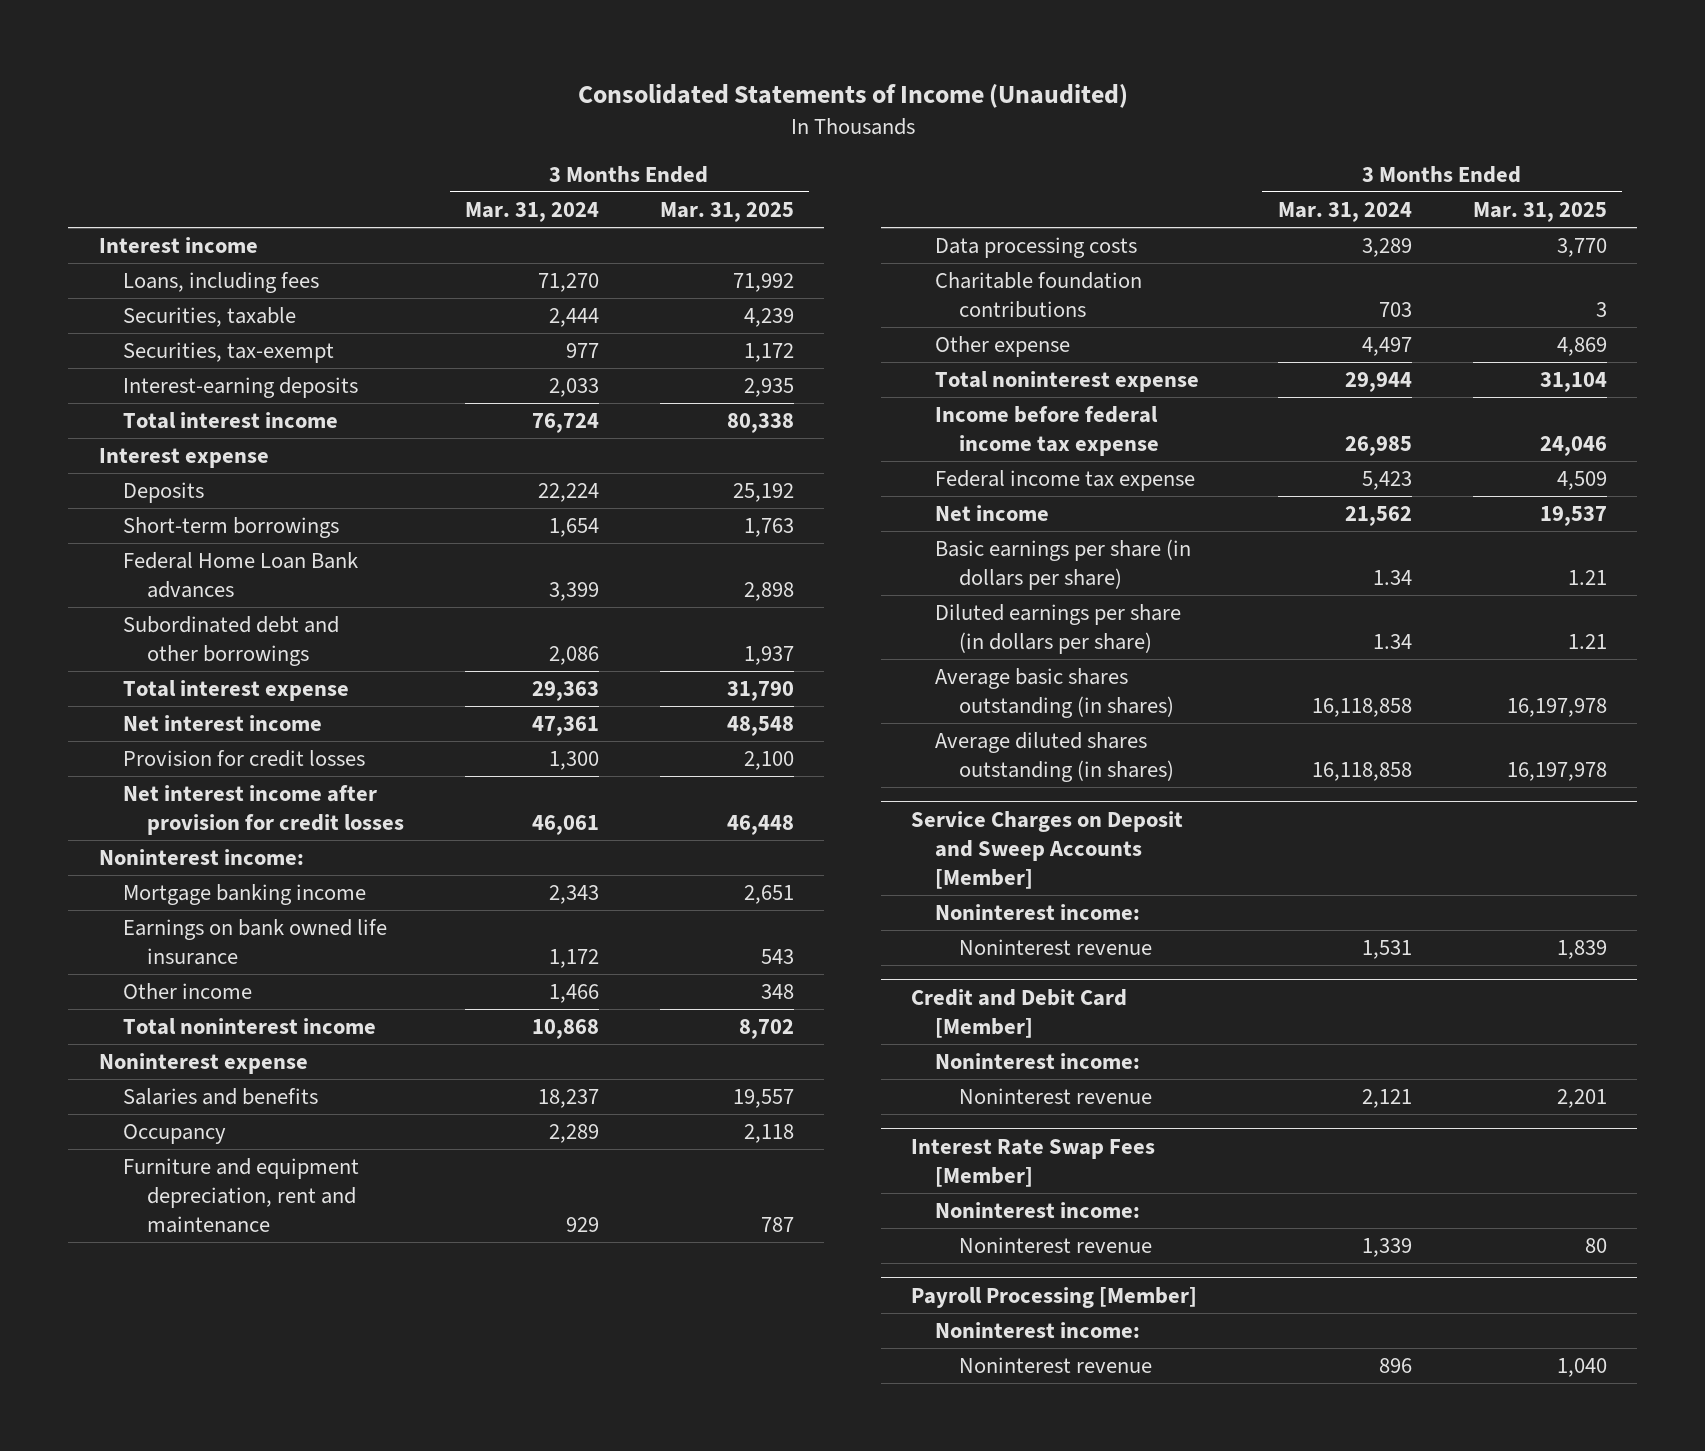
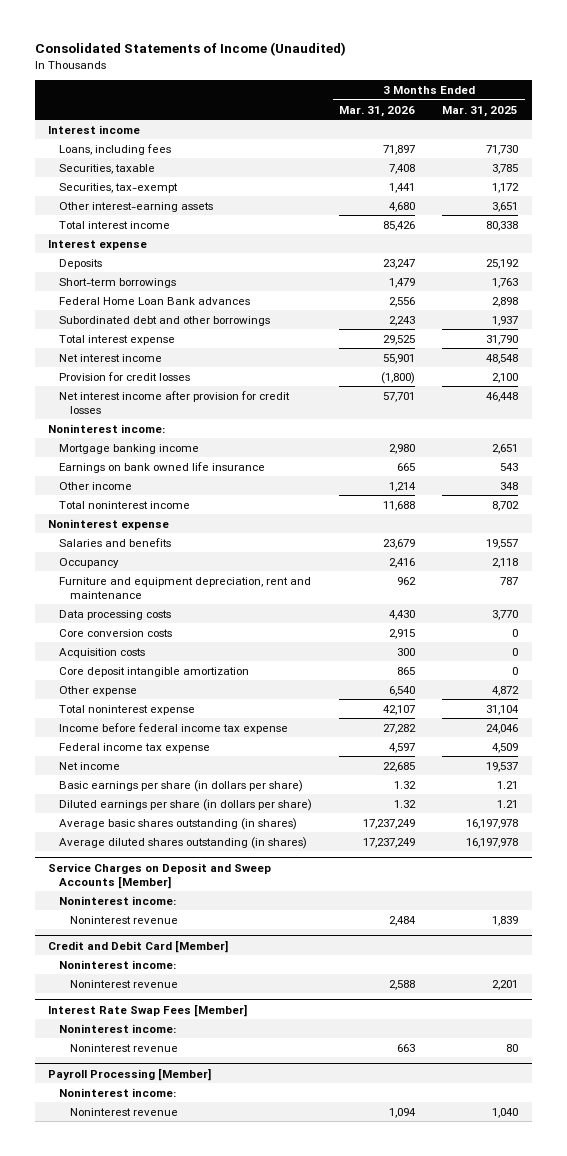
[464,201,599,222] Mar. 31, 2024 -> none
none -> [339,105,416,117] Mar. 31, 2026
[732,273,794,293] 71,992 -> [486,144,519,155] 71,730
[743,308,794,328] 4,239 -> [492,163,519,174] 3,785
[122,377,358,399] Interest-earning deposits -> [59,201,214,212] Other interest-earning assets
[743,378,794,398] 2,935 -> [492,201,519,212] 3,651
[935,272,1143,319] Charitable foundation contributions -> none
none -> [59,628,173,637] Core conversion costs
none -> [59,647,146,658] Acquisition costs
none -> [59,666,250,677] Core deposit intangible amortization
[1556,337,1607,357] 4,869 -> [492,685,520,696] 4,872

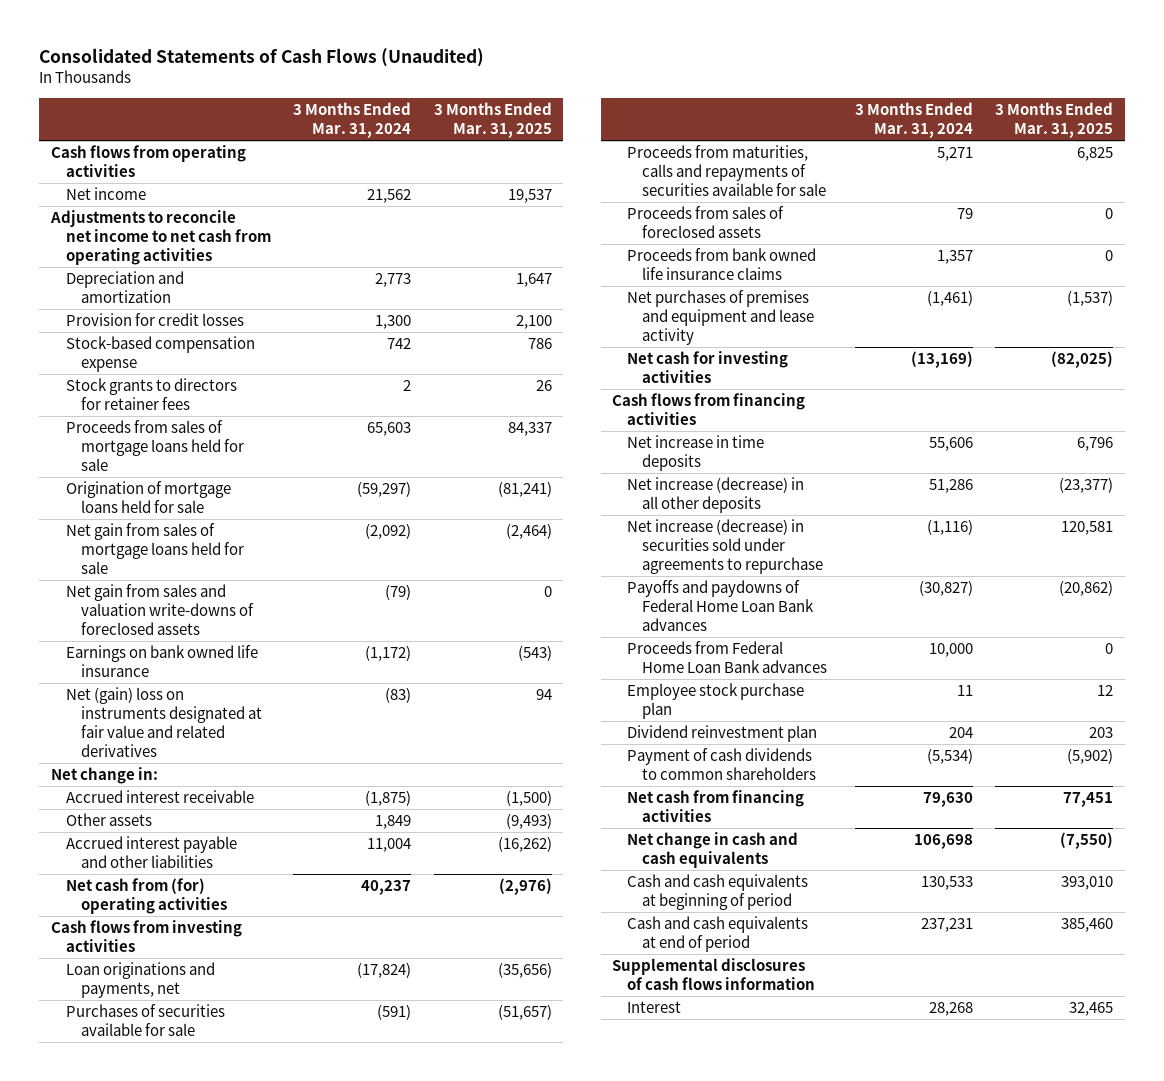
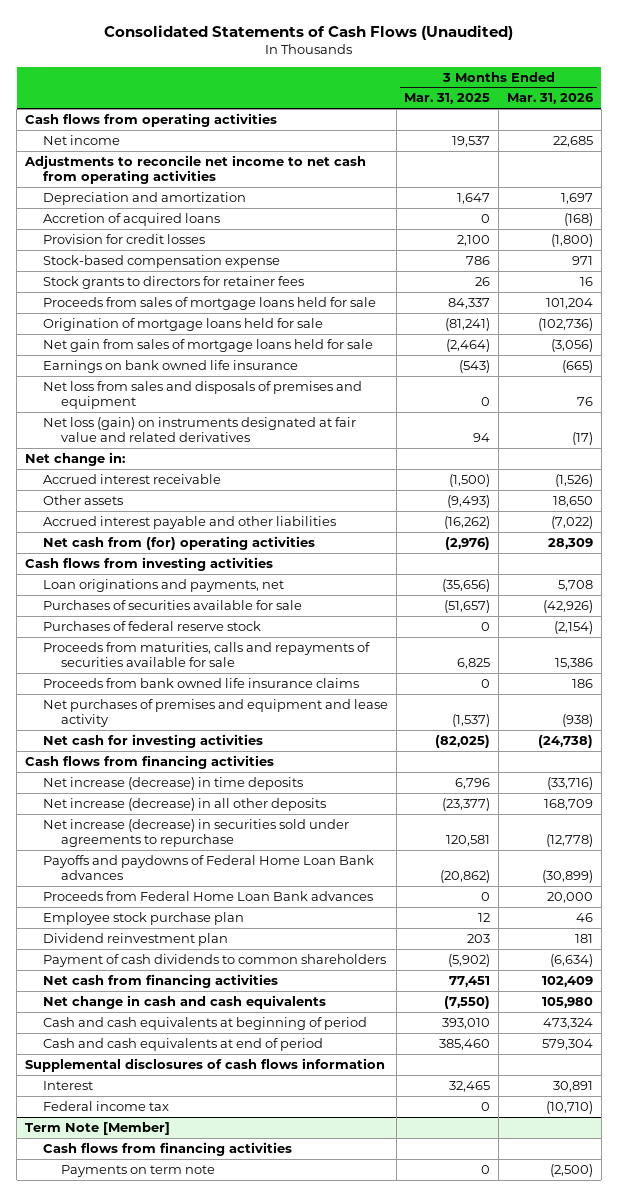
[293,102,412,139] 3 Months Ended Mar. 31, 2024 -> none
none -> [506,93,594,105] Mar. 31, 2026
none -> [42,212,220,226] Accretion of acquired loans
[65,584,254,635] Net gain from sales and valuation write-downs of foreclosed assets -> none
none -> [42,380,362,409] Net loss from sales and disposals of premises and equipment
[65,687,262,757] Net (gain) loss on instruments designated at fair value and related derivatives -> [42,416,356,442] Net loss (gain) on instruments designated at fair value and related derivatives
none -> [42,620,261,631] Purchases of federal reserve stock
[627,206,785,239] Proceeds from sales of foreclosed assets -> none
[627,435,765,472] Net increase in time deposits -> [42,776,303,790] Net increase (decrease) in time deposits
none -> [42,1100,169,1111] Federal income tax
none -> [24,1121,170,1135] Term Note [Member]
none -> [42,1141,292,1156] Cash flows from financing activities
none -> [61,1164,216,1177] Payments on term note

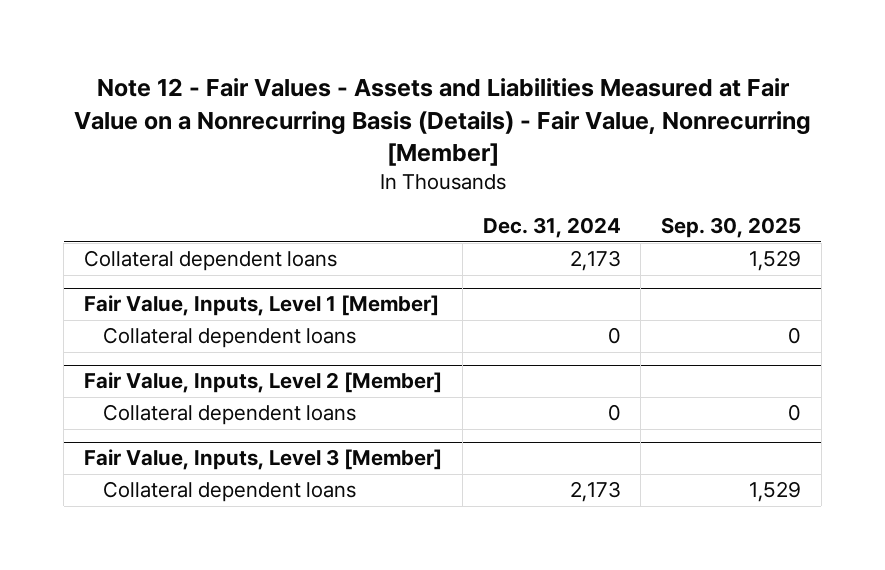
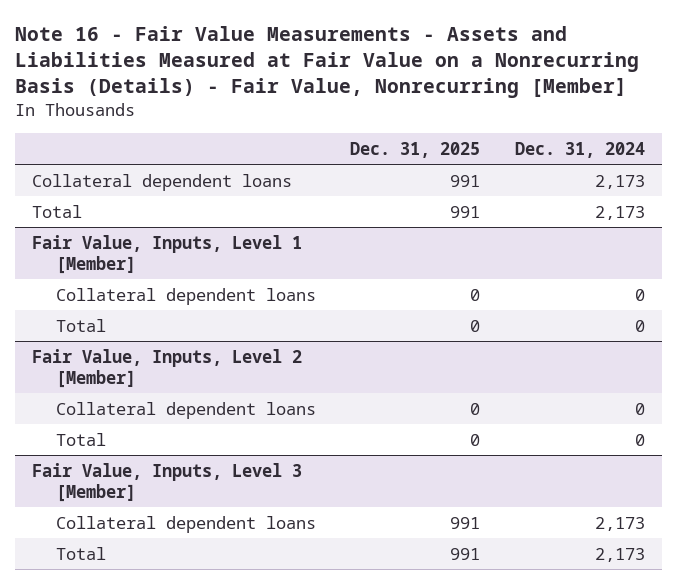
[73,78,811,166] Note 12 - Fair Values - Assets and Liabilities Measured at Fair Value on a Nonrecurring Basis (Details) - Fair Value, Nonrecurring [Member] -> [14,25,639,99] Note 16 - Fair Value Measurements - Assets and Liabilities Measured at Fair Value on a Nonrecurring Basis (Details) - Fair Value, Nonrecurring [Member]
[661,217,802,239] Sep. 30, 2025 -> none
none -> [350,141,481,158] Dec. 31, 2025
none -> [31,204,82,218] Total
none -> [55,318,106,332] Total
none -> [55,432,106,446] Total
none -> [55,546,106,560] Total

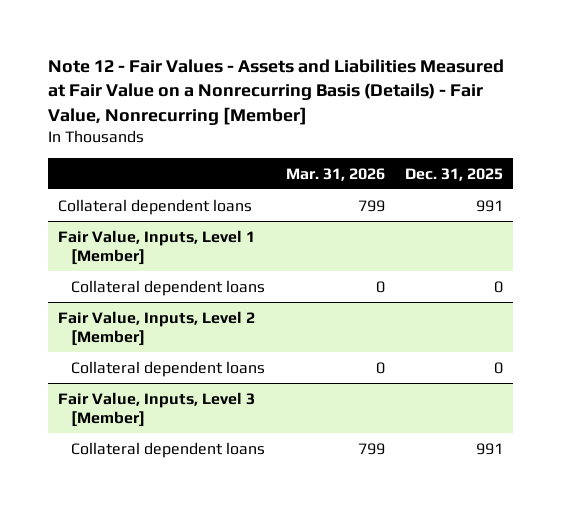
[14,25,639,99] Note 16 - Fair Value Measurements - Assets and Liabilities Measured at Fair Value on a Nonrecurring Basis (Details) - Fair Value, Nonrecurring [Member] -> [47,58,504,125] Note 12 - Fair Values - Assets and Liabilities Measured at Fair Value on a Nonrecurring Basis (Details) - Fair Value, Nonrecurring [Member]
[514,141,645,158] Dec. 31, 2024 -> none
none -> [285,167,385,181] Mar. 31, 2026
[31,204,82,218] Total -> none
[55,318,106,332] Total -> none
[55,432,106,446] Total -> none
[55,546,106,560] Total -> none

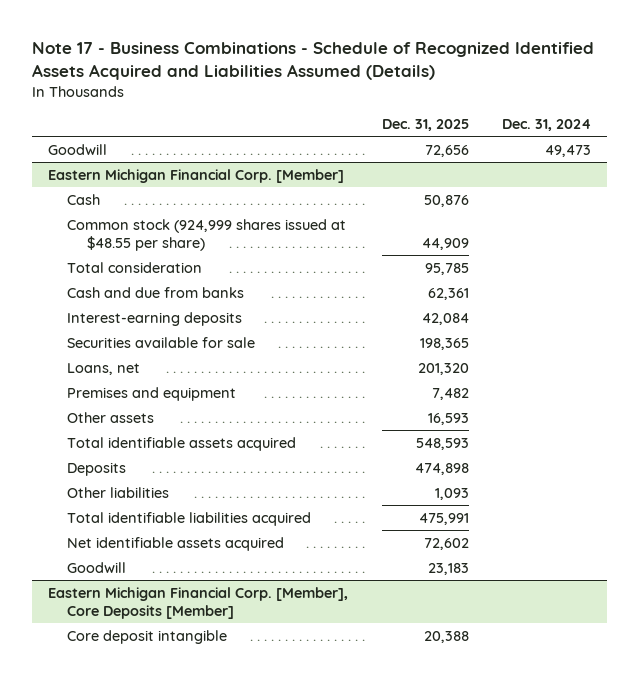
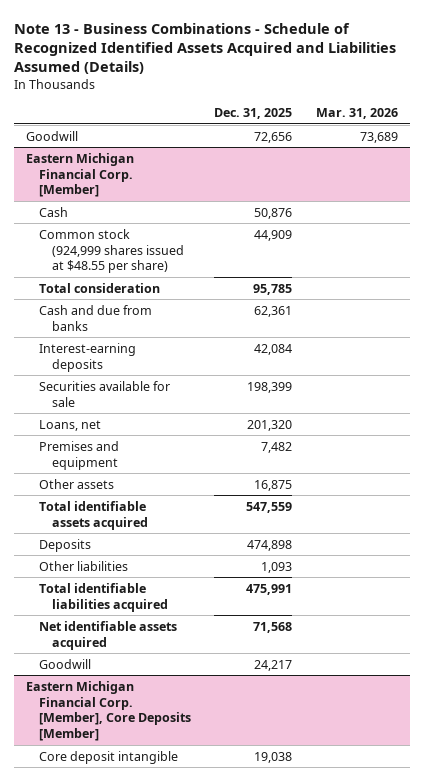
[31,42,594,81] Note 17 - Business Combinations - Schedule of Recognized Identified Assets Acquired and Liabilities Assumed (Details) -> [14,22,397,75] Note 13 - Business Combinations - Schedule of Recognized Identified Assets Acquired and Liabilities Assumed (Details)
[501,119,591,132] Dec. 31, 2024 -> none
none -> [315,108,398,120] Mar. 31, 2026
[419,337,469,350] 198,365 -> [247,381,293,393] 198,399
[427,412,469,425] 16,593 -> [254,479,293,491] 16,875
[415,437,469,450] 548,593 -> [246,501,293,513] 547,559
[423,537,469,550] 72,602 -> [253,621,293,633] 71,568
[427,562,469,575] 23,183 -> [254,659,293,671] 24,217
[423,630,469,643] 20,388 -> [254,751,293,763] 19,038

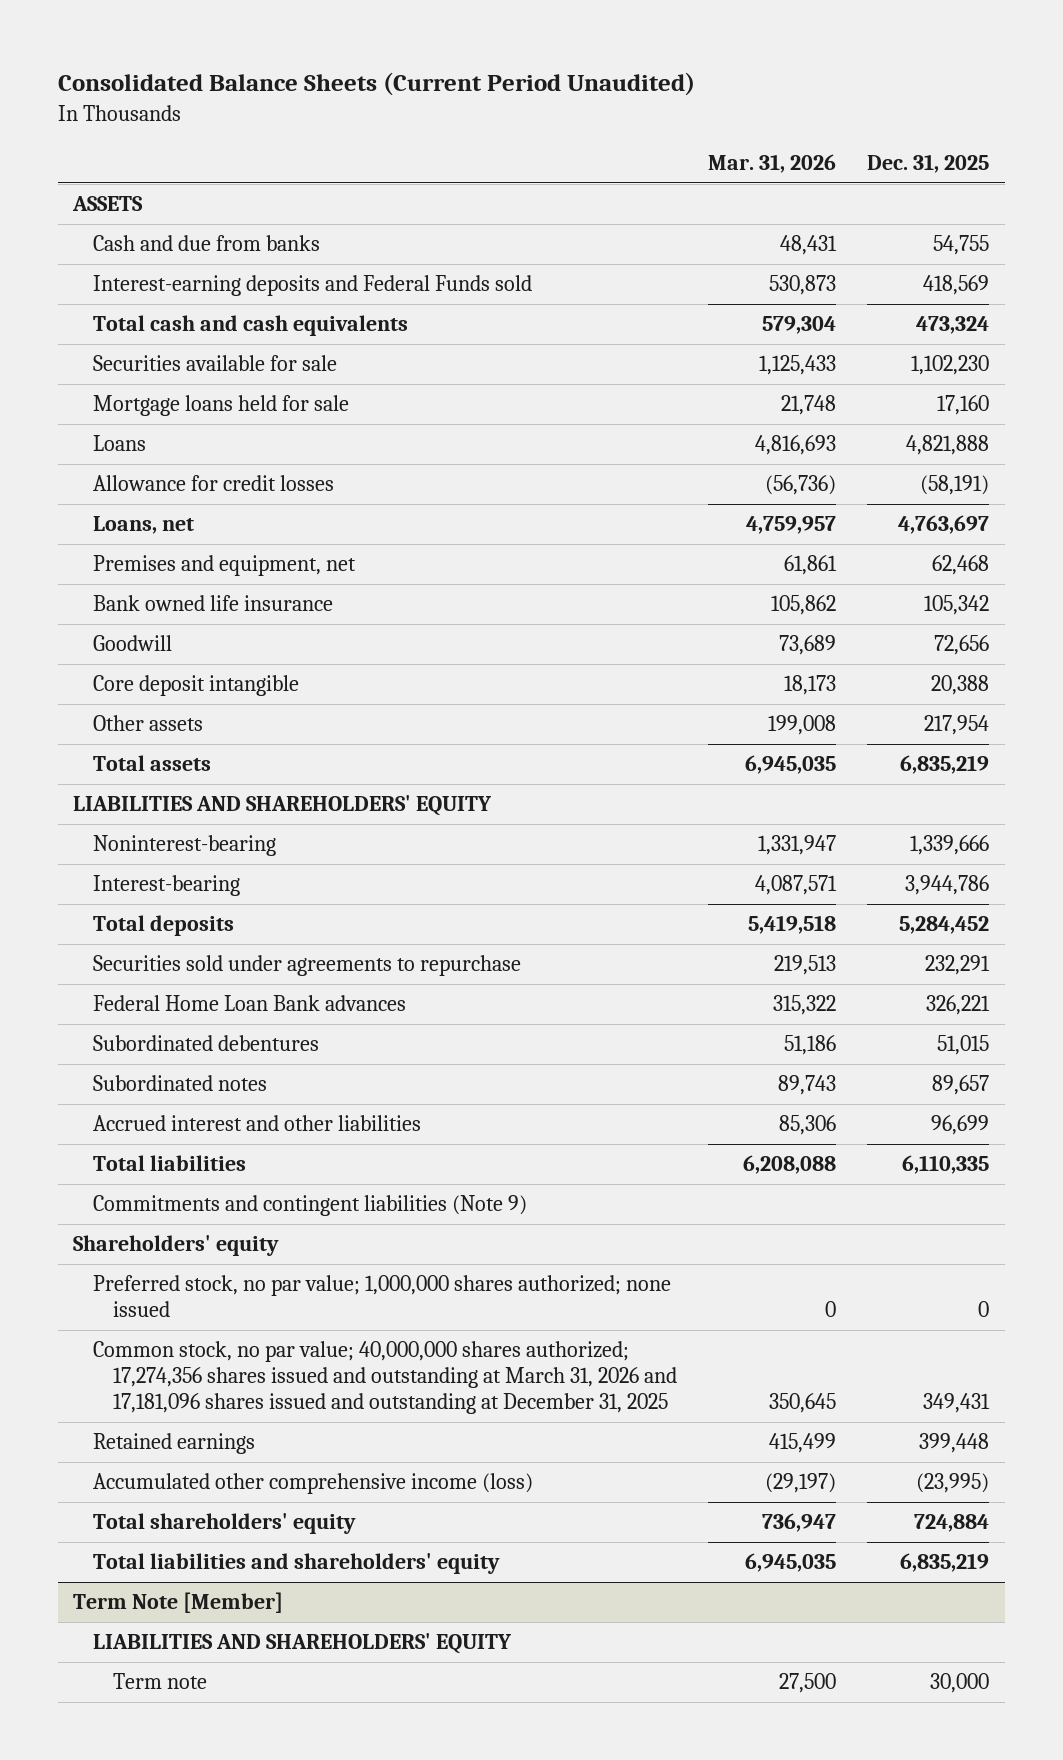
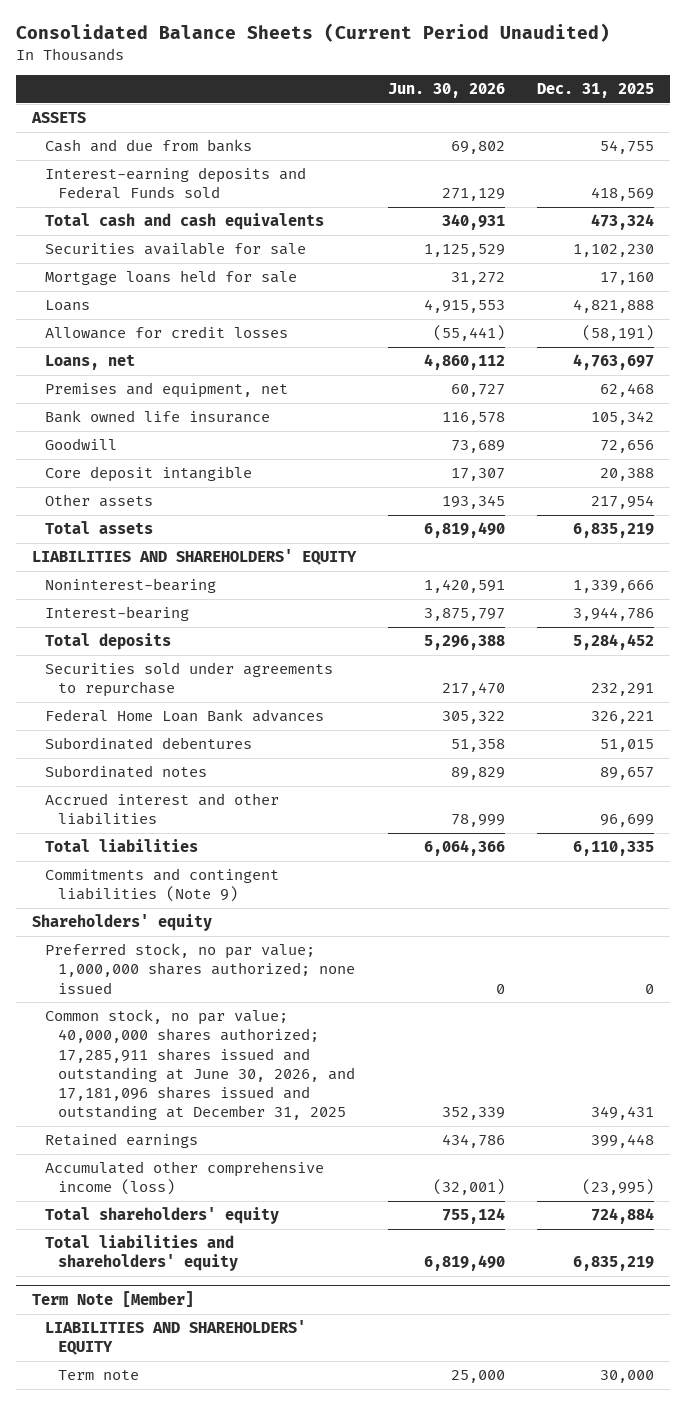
[708,153,837,173] Mar. 31, 2026 -> none
none -> [387,83,505,99] Jun. 30, 2026
[93,1341,678,1415] Common stock, no par value; 40,000,000 shares authorized; 17,274,356 shares issued and outstanding at March 31, 2026 and 17,181,096 shares issued and outstanding at December 31, 2025 -> [45,1009,356,1121] Common stock, no par value; 40,000,000 shares authorized; 17,285,911 shares issued and outstanding at June 30, 2026, and 17,181,096 shares issued and outstanding at December 31, 2025

